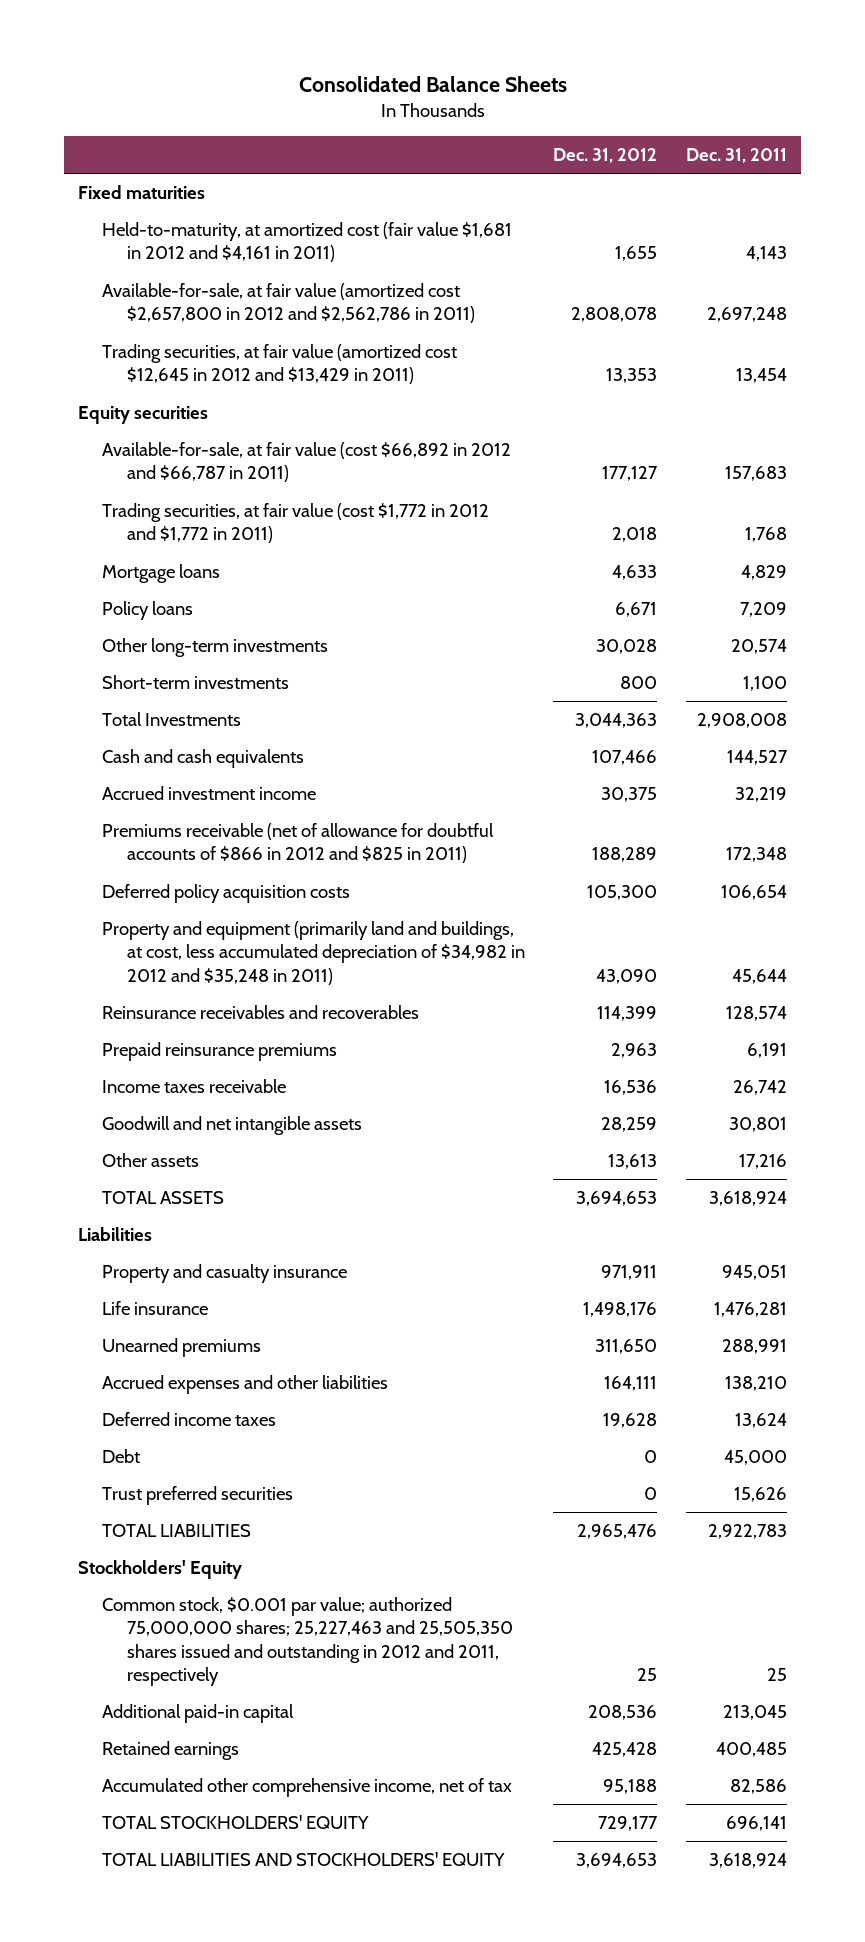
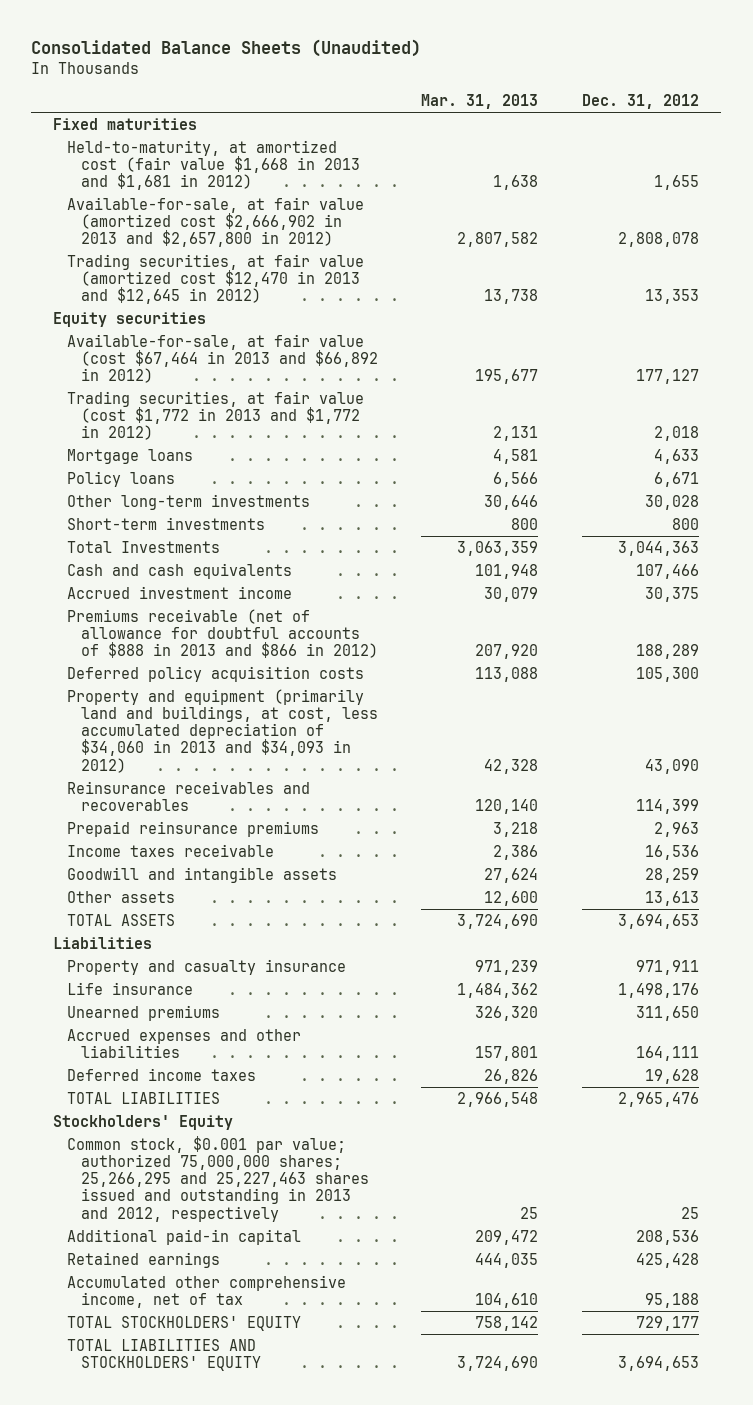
[298,76,567,93] Consolidated Balance Sheets -> [31,39,422,58] Consolidated Balance Sheets (Unaudited)
[686,147,788,163] Dec. 31, 2011 -> none
none -> [421,94,539,110] Mar. 31, 2013
[102,222,513,263] Held-to-maturity, at amortized cost (fair value $1,681 in 2012 and $4,161 in 2011) -> [66,139,360,191] Held-to-maturity, at amortized cost (fair value $1,668 in 2013 and $1,681 in 2012)
[102,283,475,324] Available-for-sale, at fair value (amortized cost $2,657,800 in 2012 and $2,562,786 in 2011) -> [66,196,364,248] Available-for-sale, at fair value (amortized cost $2,666,902 in 2013 and $2,657,800 in 2012)
[102,344,458,385] Trading securities, at fair value (amortized cost $12,645 in 2012 and $13,429 in 2011) -> [66,253,364,305] Trading securities, at fair value (amortized cost $12,470 in 2013 and $12,645 in 2012)
[102,442,512,483] Available-for-sale, at fair value (cost $66,892 in 2012 and $66,787 in 2011) -> [66,333,378,384] Available-for-sale, at fair value (cost $67,464 in 2013 and $66,892 in 2012)
[102,503,490,544] Trading securities, at fair value (cost $1,772 in 2012 and $1,772 in 2011) -> [66,390,364,441] Trading securities, at fair value (cost $1,772 in 2013 and $1,772 in 2012)
[102,823,495,864] Premiums receivable (net of allowance for doubtful accounts of $866 in 2012 and $825 in 2011) -> [66,608,378,659] Premiums receivable (net of allowance for doubtful accounts of $888 in 2013 and $866 in 2012)
[102,921,525,985] Property and equipment (primarily land and buildings, at cost, less accumulated depreciation of $34,982 in 2012 and $35,248 in 2011) -> [66,688,378,773] Property and equipment (primarily land and buildings, at cost, less accumulated depreciation of $34,060 in 2013 and $34,093 in 2012)
[102,1116,363,1136] Goodwill and net intangible assets -> [66,866,337,883] Goodwill and intangible assets
[102,1449,141,1464] Debt -> none
[102,1486,294,1506] Trust preferred securities -> none
[102,1597,513,1686] Common stock, $0.001 par value; authorized 75,000,000 shares; 25,227,463 and 25,505,350 shares issued and outstanding in 2012 and 2011, respectively -> [66,1135,369,1222] Common stock, $0.001 par value; authorized 75,000,000 shares; 25,266,295 and 25,227,463 shares issued and outstanding in 2013 and 2012, respectively

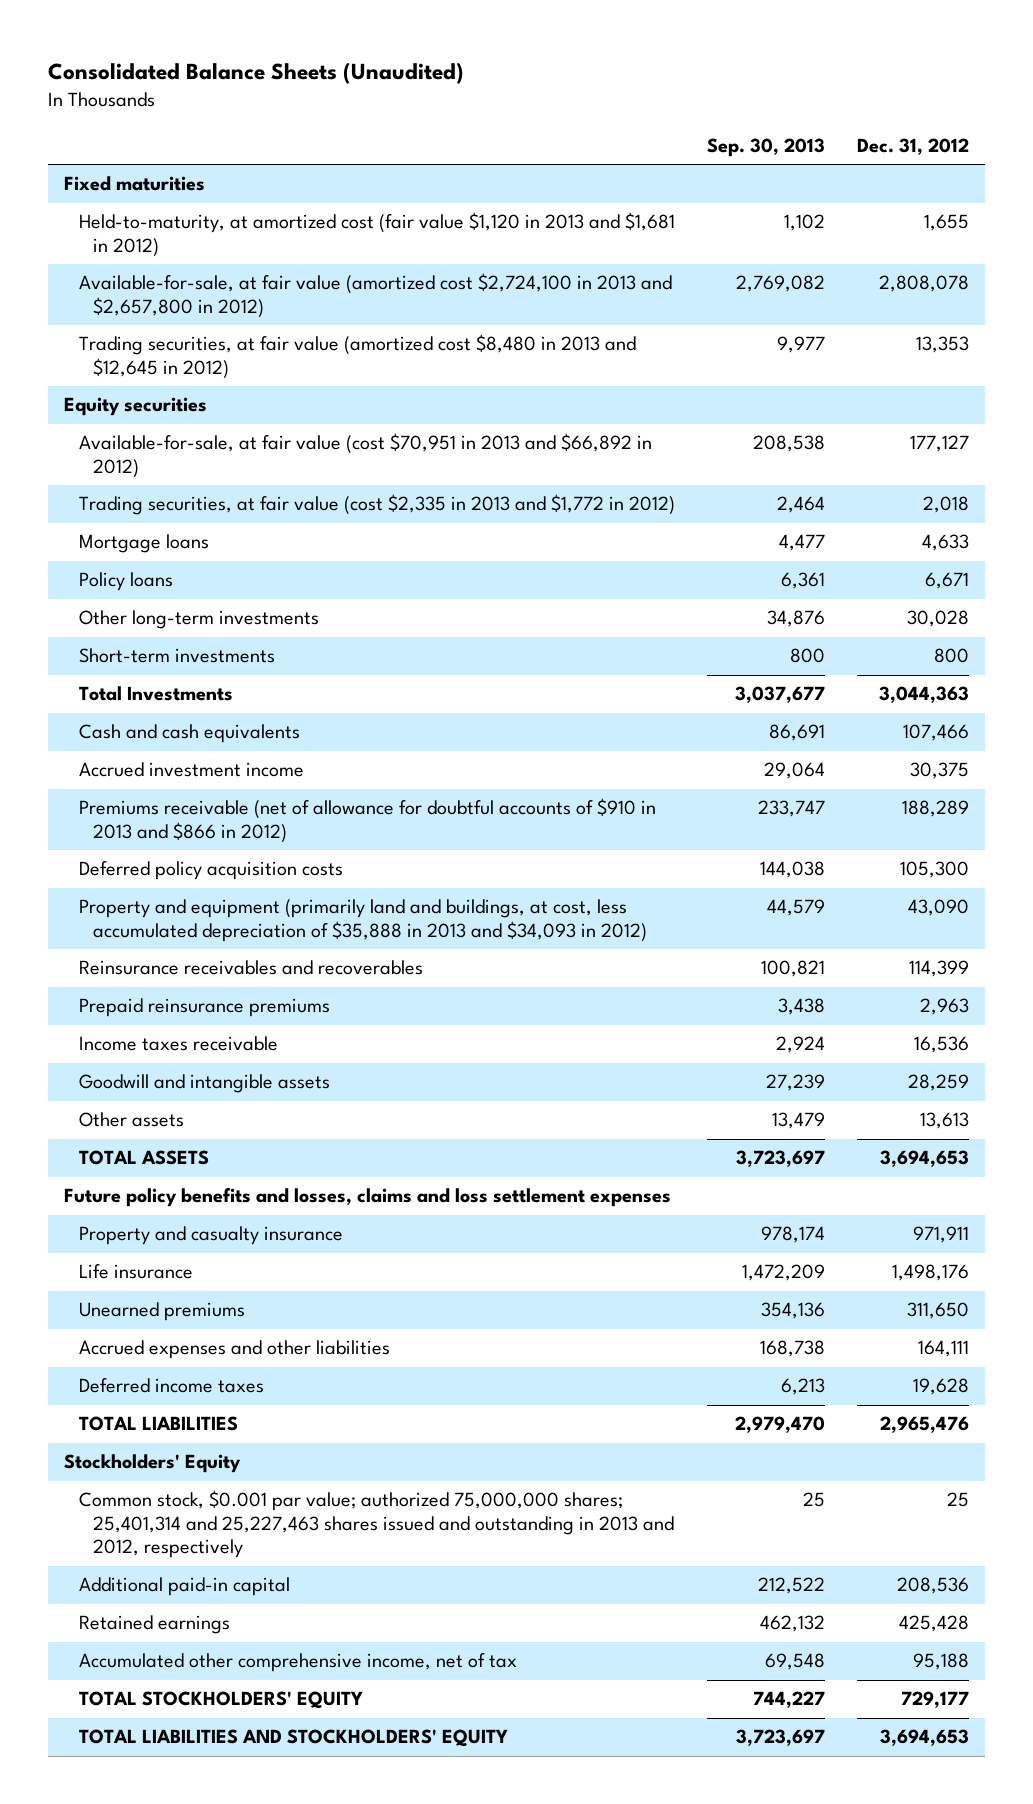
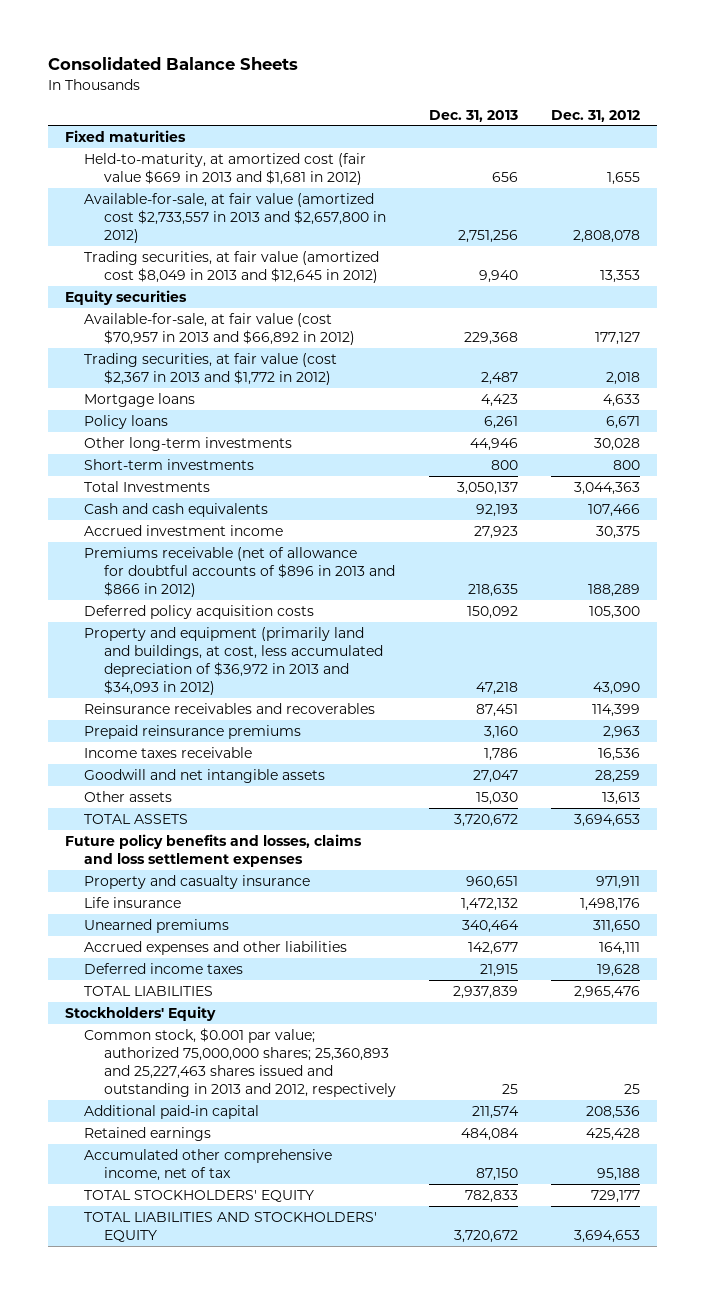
[47,62,464,85] Consolidated Balance Sheets (Unaudited) -> [48,57,299,71] Consolidated Balance Sheets
[706,137,825,157] Sep. 30, 2013 -> none
none -> [428,109,518,122] Dec. 31, 2013
[78,212,675,257] Held-to-maturity, at amortized cost (fair value $1,120 in 2013 and $1,681 in 2012) -> [84,152,367,186] Held-to-maturity, at amortized cost (fair value $669 in 2013 and $1,681 in 2012)
[78,273,672,318] Available-for-sale, at fair value (amortized cost $2,724,100 in 2013 and $2,657,800 in 2012) -> [84,192,386,244] Available-for-sale, at fair value (amortized cost $2,733,557 in 2013 and $2,657,800 in 2012)
[78,334,636,379] Trading securities, at fair value (amortized cost $8,480 in 2013 and $12,645 in 2012) -> [84,250,380,284] Trading securities, at fair value (amortized cost $8,049 in 2013 and $12,645 in 2012)
[78,433,652,478] Available-for-sale, at fair value (cost $70,951 in 2013 and $66,892 in 2012) -> [84,312,355,346] Available-for-sale, at fair value (cost $70,957 in 2013 and $66,892 in 2012)
[78,494,675,516] Trading securities, at fair value (cost $2,335 in 2013 and $1,772 in 2012) -> [84,352,338,386] Trading securities, at fair value (cost $2,367 in 2013 and $1,772 in 2012)
[78,798,656,843] Premiums receivable (net of allowance for doubtful accounts of $910 in 2013 and $866 in 2012) -> [84,546,395,598] Premiums receivable (net of allowance for doubtful accounts of $896 in 2013 and $866 in 2012)
[78,899,648,942] Property and equipment (primarily land and buildings, at cost, less accumulated depreciation of $35,888 in 2013 and $34,093 in 2012) -> [84,626,383,696] Property and equipment (primarily land and buildings, at cost, less accumulated depreciation of $36,972 in 2013 and $34,093 in 2012)
[78,1074,330,1094] Goodwill and intangible assets -> [84,768,326,783] Goodwill and net intangible assets
[78,1490,675,1559] Common stock, $0.001 par value; authorized 75,000,000 shares; 25,401,314 and 25,227,463 shares issued and outstanding in 2013 and 2012, respectively -> [84,1027,396,1098] Common stock, $0.001 par value; authorized 75,000,000 shares; 25,360,893 and 25,227,463 shares issued and outstanding in 2013 and 2012, respectively

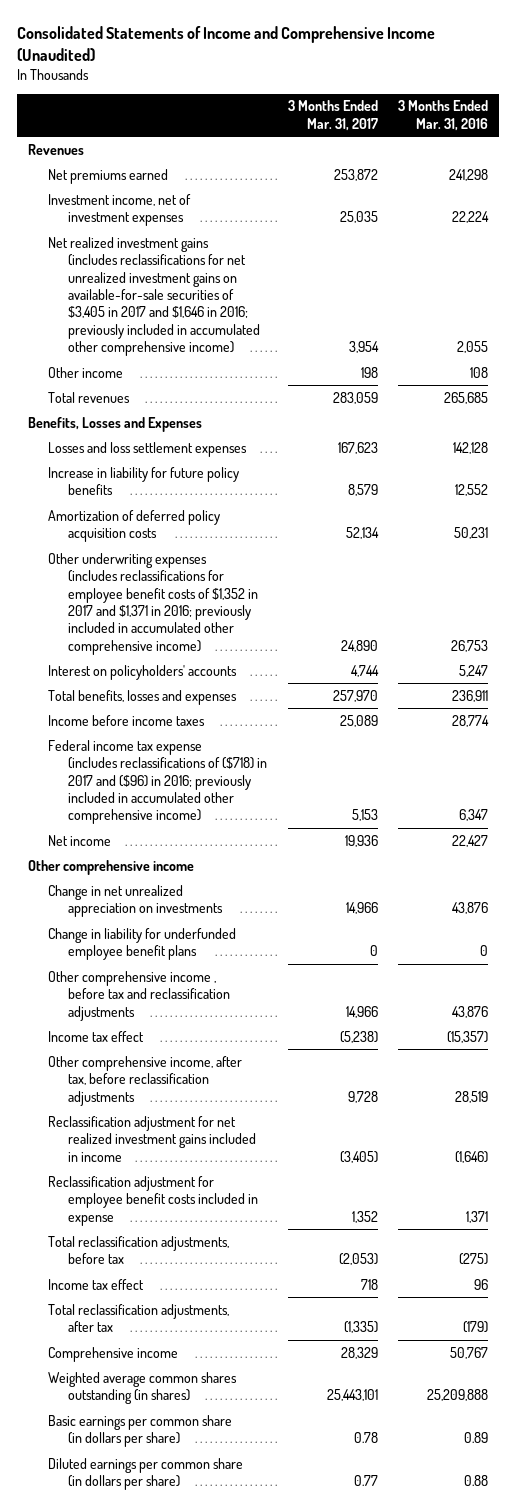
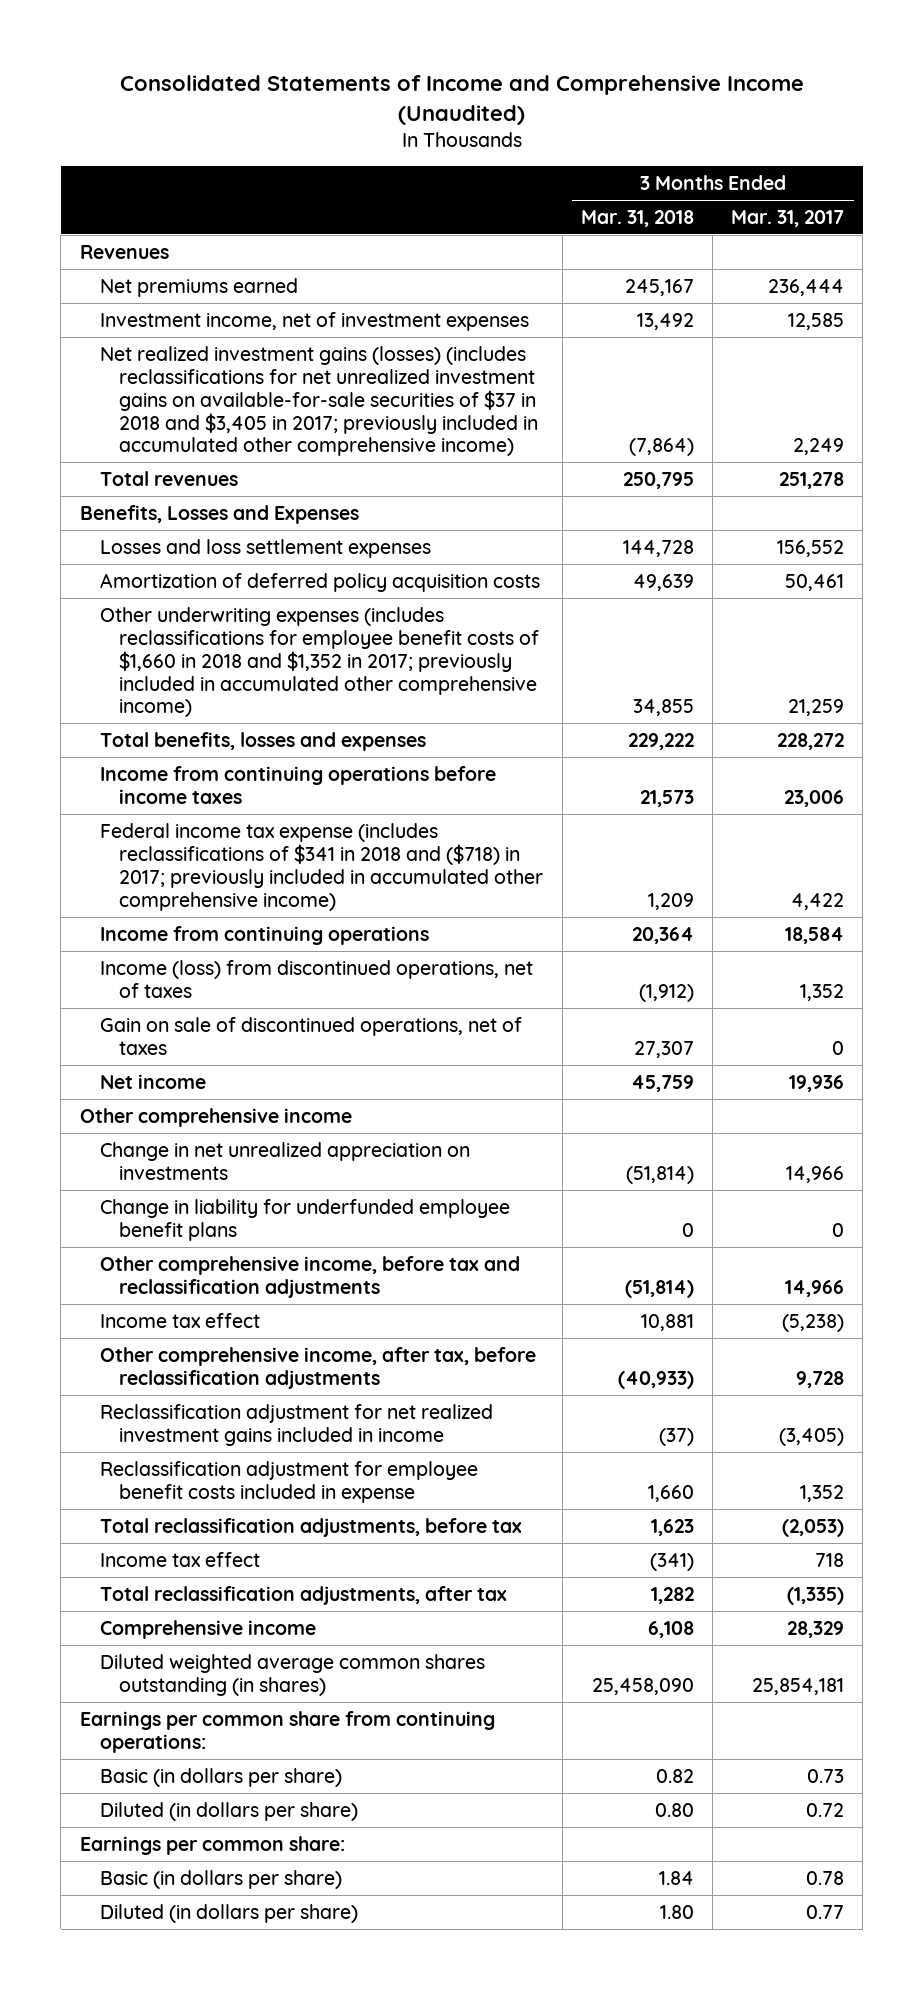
[398,100,489,131] 3 Months Ended Mar. 31, 2016 -> none
none -> [580,209,694,227] Mar. 31, 2018
[47,366,123,378] Other income -> none
[333,168,378,181] 253,872 -> [768,278,845,296] 236,444
[339,211,378,224] 25,035 -> [788,312,845,330] 12,585
[47,236,261,357] Net realized investment gains (includes reclassifications for net unrealized investment gains on available-for-sale securities of $3,405 in 2017 and $1,646 in 2016; previously included in accumulated other comprehensive income) -> [99,345,539,457] Net realized investment gains (losses) (includes reclassifications for net unrealized investment gains on available-for-sale securities of $37 in 2018 and $3,405 in 2017; previously included in accumulated other comprehensive income)
[348,341,379,354] 3,954 -> [793,438,845,456] 2,249
[332,391,378,404] 283,059 -> [779,471,845,489] 251,278
[47,466,239,496] Increase in liability for future policy benefits -> none
[47,664,237,680] Interest on policyholders' accounts -> none
[337,441,378,454] 167,623 -> [777,539,845,557] 156,552
[345,527,379,540] 52,134 -> [785,573,845,591] 50,461
[47,552,259,655] Other underwriting expenses (includes reclassifications for employee benefit costs of $1,352 in 2017 and $1,371 in 2016; previously included in accumulated other comprehensive income) -> [99,606,540,718] Other underwriting expenses (includes reclassifications for employee benefit costs of $1,660 in 2018 and $1,352 in 2017; previously included in accumulated other comprehensive income)
[340,639,378,652] 24,890 -> [788,699,845,717] 21,259
[332,689,378,702] 257,970 -> [777,732,845,750] 228,272
[47,714,205,726] Income before income taxes -> [99,765,496,804] Income from continuing operations before income taxes
[339,714,378,727] 25,089 -> [784,789,845,807] 23,006
[47,739,268,825] Federal income tax expense (includes reclassifications of ($718) in 2017 and ($96) in 2016; previously included in accumulated other comprehensive income) -> [99,822,544,911] Federal income tax expense (includes reclassifications of $341 in 2018 and ($718) in 2017; previously included in accumulated other comprehensive income)
[351,809,378,822] 5,153 -> [791,892,845,910] 4,422
none -> [99,925,429,945] Income from continuing operations
none -> [99,959,533,998] Income (loss) from discontinued operations, net of taxes
none -> [99,1016,522,1055] Gain on sale of discontinued operations, net of taxes
[47,970,231,1021] Other comprehensive income , before tax and reclassification adjustments -> [99,1255,520,1298] Other comprehensive income, before tax and reclassification adjustments
[47,1371,237,1405] Weighted average common shares outstanding (in shares) -> [99,1653,485,1696] Diluted weighted average common shares outstanding (in shares)
[326,1389,378,1402] 25,443,101 -> [752,1677,845,1695] 25,854,181
none -> [79,1710,495,1753] Earnings per common share from continuing operations:
none -> [99,1767,342,1787] Basic (in dollars per share)
none -> [99,1801,358,1821] Diluted (in dollars per share)
none -> [79,1835,345,1855] Earnings per common share:
[47,1414,232,1448] Basic earnings per common share (in dollars per share) -> [99,1869,342,1889] Basic (in dollars per share)
[47,1457,243,1491] Diluted earnings per common share (in dollars per share) -> [99,1903,358,1923] Diluted (in dollars per share)

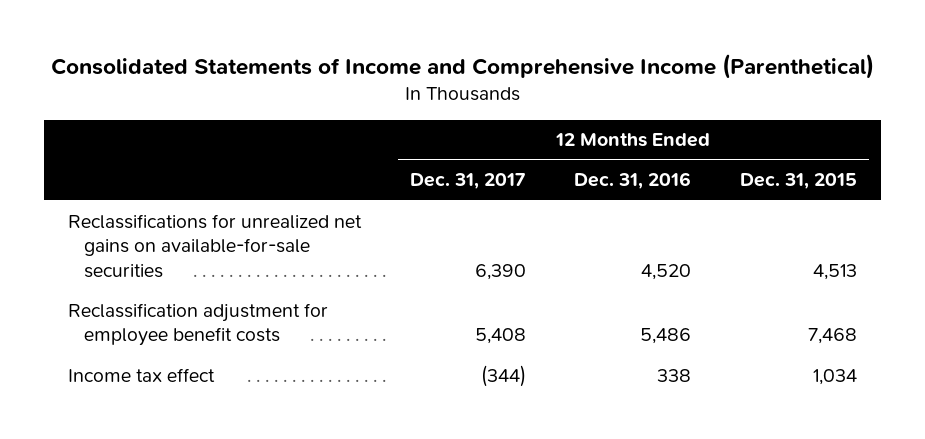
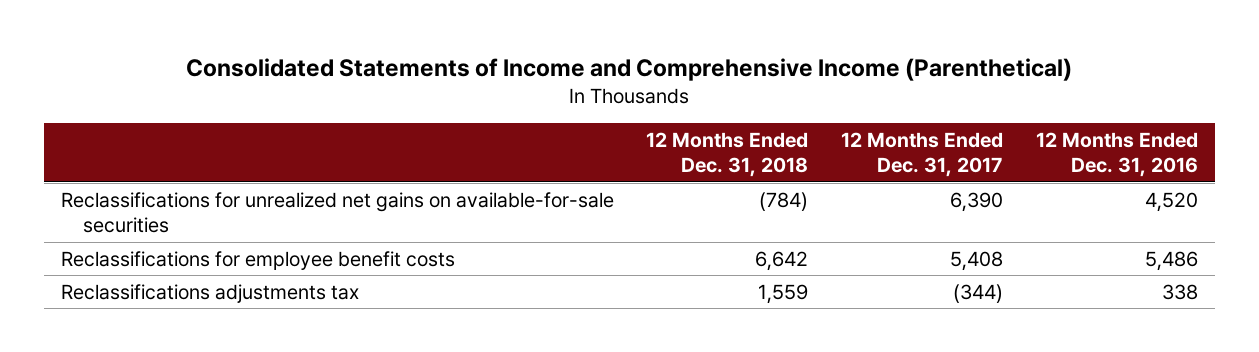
[739,173,857,190] Dec. 31, 2015 -> none
none -> [646,131,809,178] 12 Months Ended Dec. 31, 2018
[68,302,329,347] Reclassification adjustment for employee benefit costs -> [60,250,455,270] Reclassifications for employee benefit costs
[68,367,216,382] Income tax effect -> [60,283,359,303] Reclassifications adjustments tax

